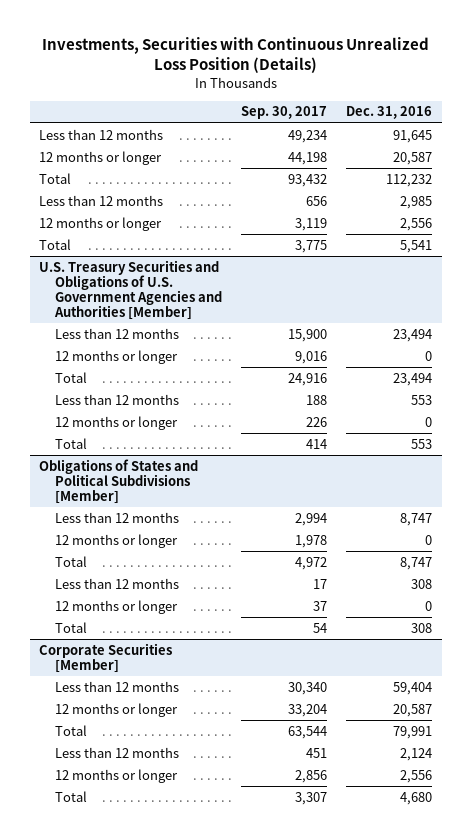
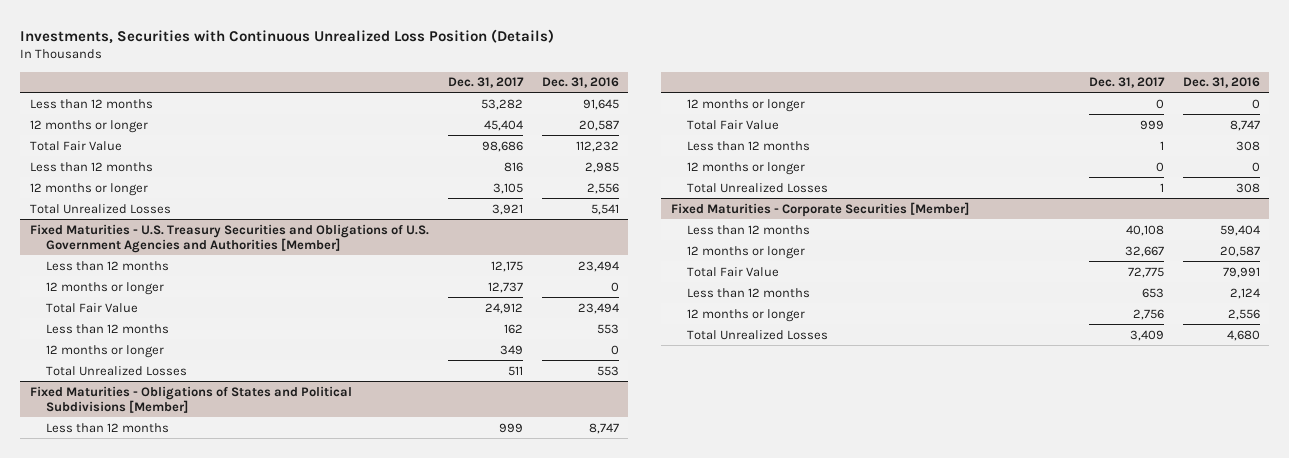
[241,106,328,120] Sep. 30, 2017 -> none
none -> [447,77,524,89] Dec. 31, 2017
[39,172,72,184] Total -> [29,140,122,151] Total Fair Value
[39,238,72,250] Total -> [29,203,171,214] Total Unrealized Losses
[39,259,223,320] U.S. Treasury Securities and Obligations of U.S. Government Agencies and Authorities [Member] -> [29,223,429,253] Fixed Maturities - U.S. Treasury Securities and Obligations of U.S. Government Agencies and Authorities [Member]
[55,371,88,383] Total -> [45,302,138,313] Total Fair Value
[55,437,88,449] Total -> [45,365,187,376] Total Unrealized Losses
[39,458,199,504] Obligations of States and Political Subdivisions [Member] -> [29,385,352,413] Fixed Maturities - Obligations of States and Political Subdivisions [Member]
[55,555,88,567] Total -> [686,119,779,130] Total Fair Value
[55,621,88,633] Total -> [686,182,828,193] Total Unrealized Losses
[39,642,173,673] Corporate Securities [Member] -> [670,201,969,217] Fixed Maturities - Corporate Securities [Member]
[55,724,88,736] Total -> [686,266,779,277] Total Fair Value
[55,790,88,802] Total -> [686,329,828,340] Total Unrealized Losses

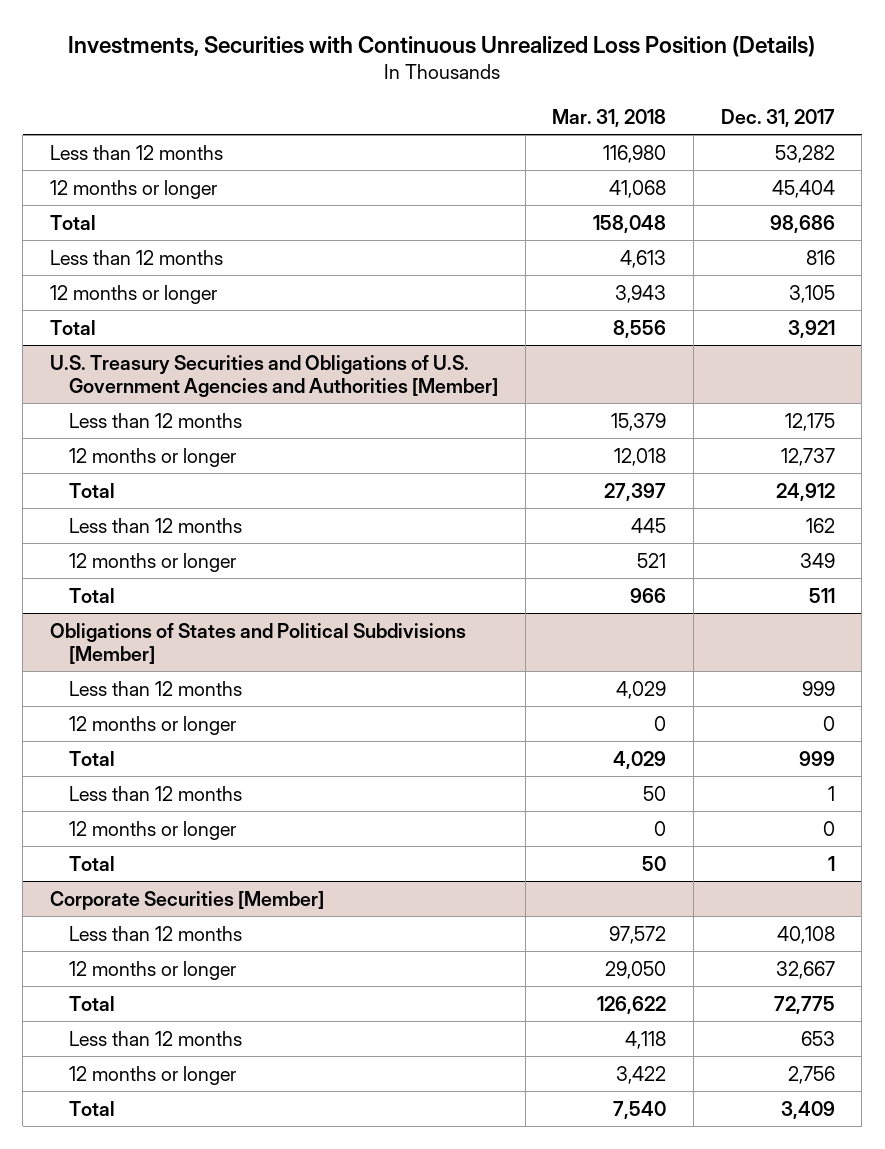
[541,77,619,89] Dec. 31, 2016 -> none
none -> [552,108,667,127] Mar. 31, 2018
[29,140,122,151] Total Fair Value -> [50,214,97,230] Total
[29,203,171,214] Total Unrealized Losses -> [50,319,97,335] Total
[29,223,429,253] Fixed Maturities - U.S. Treasury Securities and Obligations of U.S. Government Agencies and Authorities [Member] -> [50,354,499,397] U.S. Treasury Securities and Obligations of U.S. Government Agencies and Authorities [Member]
[45,302,138,313] Total Fair Value -> [69,482,116,498] Total
[45,365,187,376] Total Unrealized Losses -> [69,587,116,603] Total
[29,385,352,413] Fixed Maturities - Obligations of States and Political Subdivisions [Member] -> [50,622,467,664] Obligations of States and Political Subdivisions [Member]
[686,119,779,130] Total Fair Value -> [69,750,116,766] Total
[686,182,828,193] Total Unrealized Losses -> [69,855,116,871] Total
[670,201,969,217] Fixed Maturities - Corporate Securities [Member] -> [50,890,325,910] Corporate Securities [Member]
[686,266,779,277] Total Fair Value -> [69,995,116,1011] Total
[686,329,828,340] Total Unrealized Losses -> [69,1100,116,1116] Total

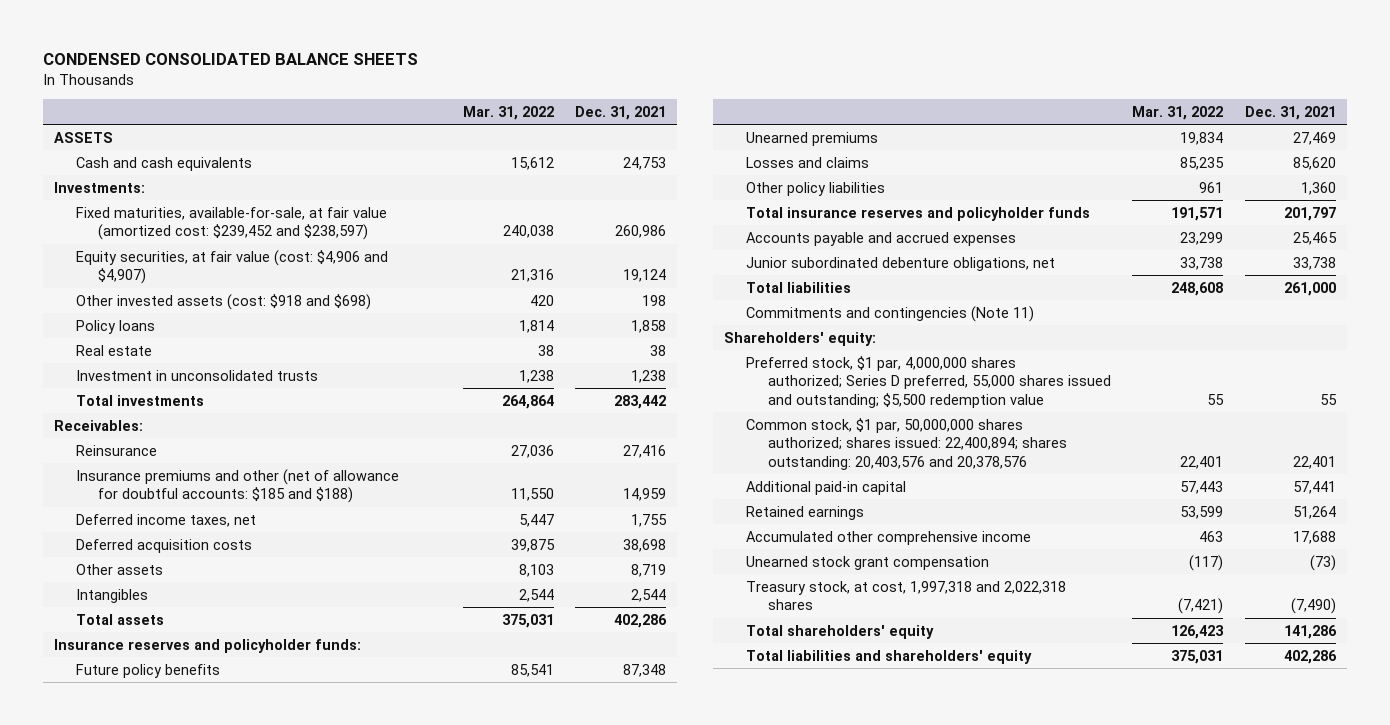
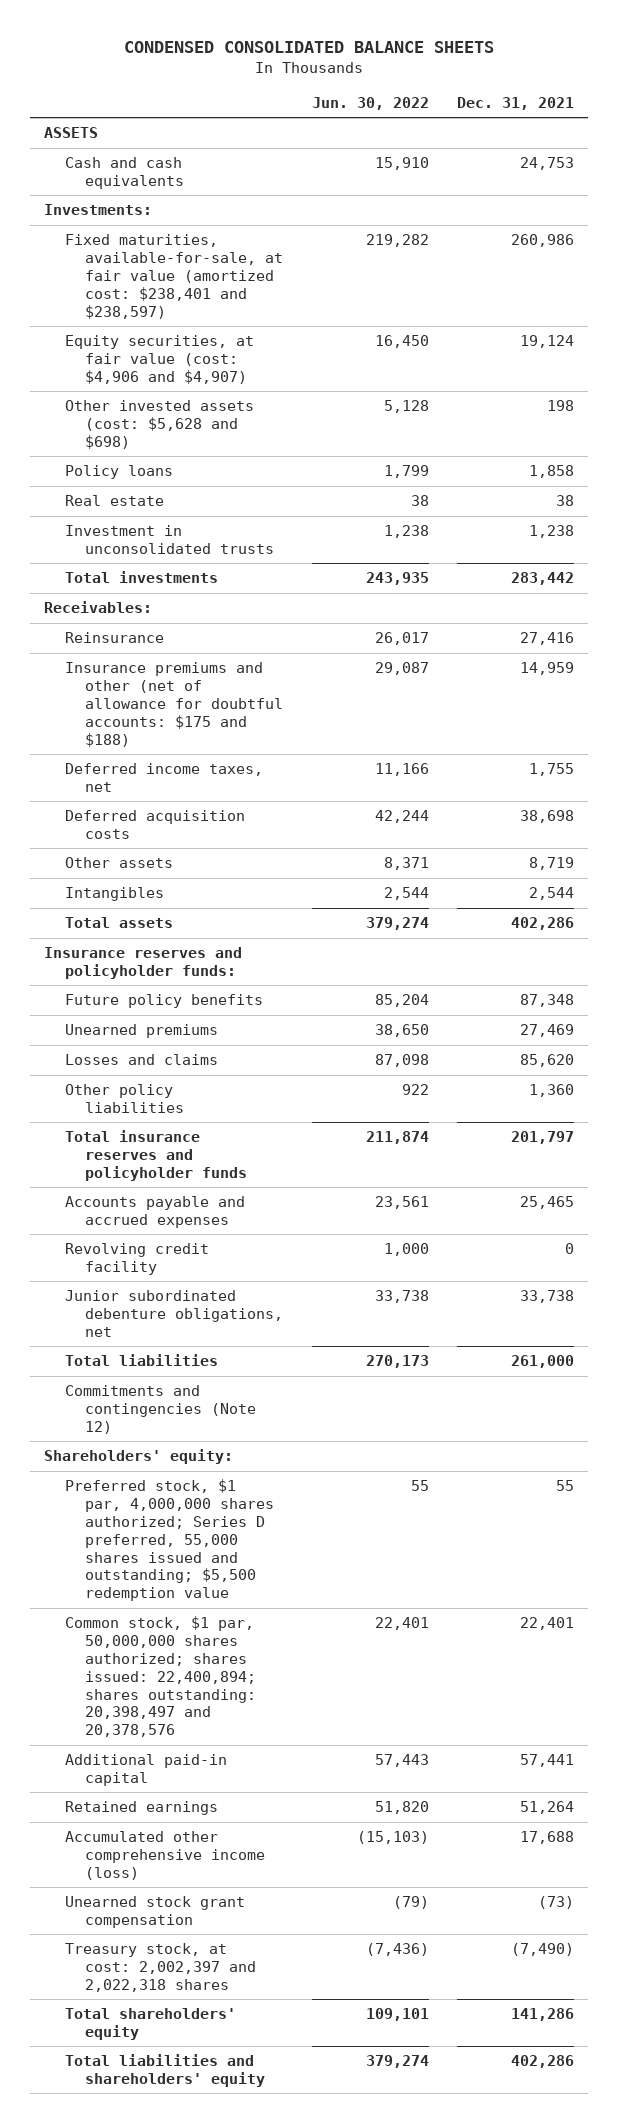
[462,105,554,120] Mar. 31, 2022 -> none
none -> [311,96,429,110] Jun. 30, 2022
[75,206,387,241] Fixed maturities, available-for-sale, at fair value (amortized cost: $239,452 and $238,597) -> [64,234,284,319] Fixed maturities, available-for-sale, at fair value (amortized cost: $238,401 and $238,597)
[75,293,371,310] Other invested assets (cost: $918 and $698) -> [64,400,254,449] Other invested assets (cost: $5,628 and $698)
[75,468,399,504] Insurance premiums and other (net of allowance for doubtful accounts: $185 and $188) -> [64,662,284,747] Insurance premiums and other (net of allowance for doubtful accounts: $175 and $188)
none -> [64,1243,209,1276] Revolving credit facility
[745,305,1034,322] Commitments and contingencies (Note 11) -> [64,1385,257,1434] Commitments and contingencies (Note 12)
[745,417,1067,470] Common stock, $1 par, 50,000,000 shares authorized; shares issued: 22,400,894; shares outstanding: 20,403,576 and 20,378,576 -> [64,1616,257,1738] Common stock, $1 par, 50,000,000 shares authorized; shares issued: 22,400,894; shares outstanding: 20,398,497 and 20,378,576
[745,530,1031,545] Accumulated other comprehensive income -> [64,1831,266,1880] Accumulated other comprehensive income (loss)
[745,580,1066,611] Treasury stock, at cost, 1,997,318 and 2,022,318 shares -> [64,1943,257,1992] Treasury stock, at cost: 2,002,397 and 2,022,318 shares

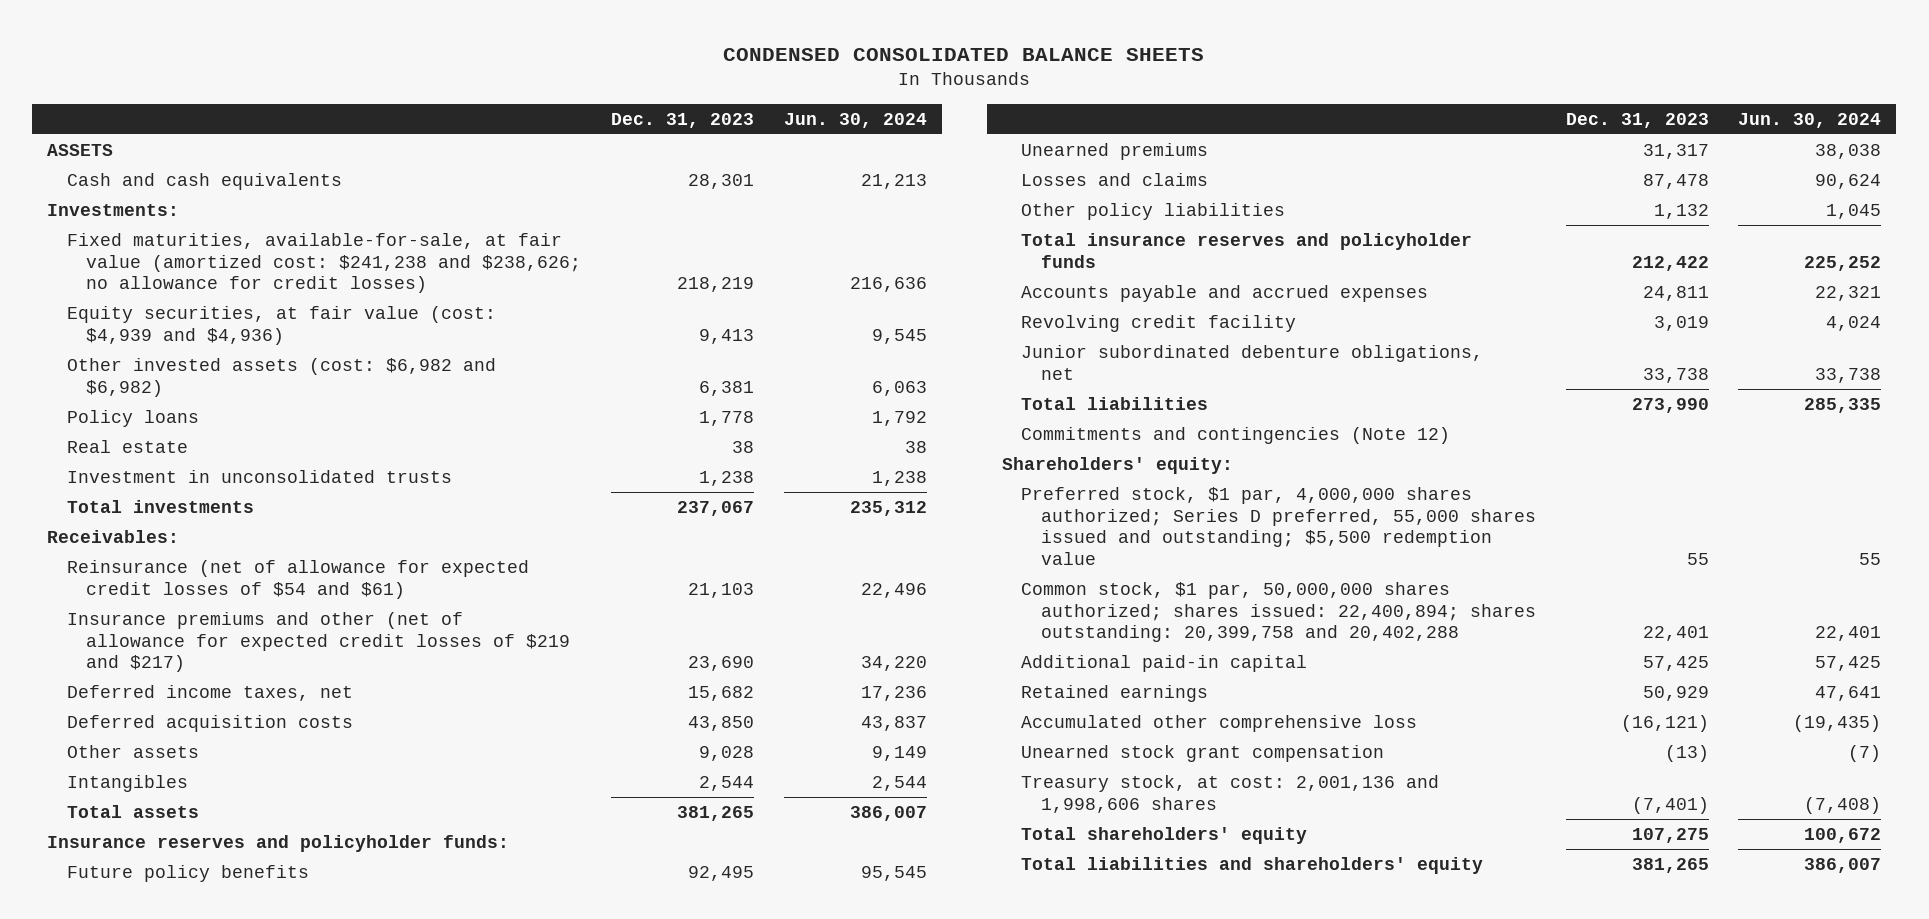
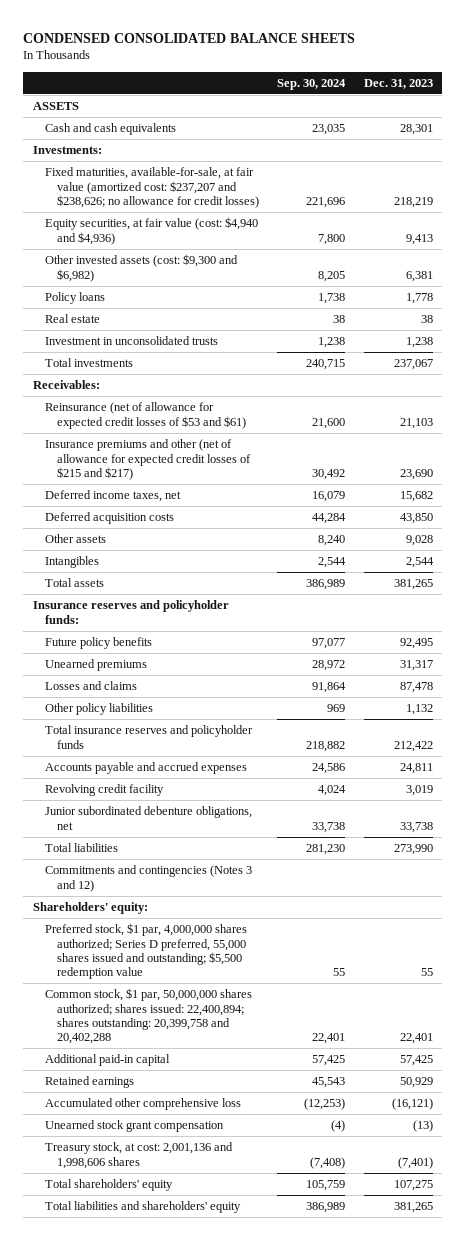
[783,112,927,128] Jun. 30, 2024 -> none
none -> [277,78,347,90] Sep. 30, 2024
[66,233,582,294] Fixed maturities, available-for-sale, at fair value (amortized cost: $241,238 and $238,626; no allowance for credit losses) -> [44,167,260,208] Fixed maturities, available-for-sale, at fair value (amortized cost: $237,207 and $238,626; no allowance for credit losses)
[66,306,496,345] Equity securities, at fair value (cost: $4,939 and $4,936) -> [44,217,258,245] Equity securities, at fair value (cost: $4,940 and $4,936)
[66,358,496,397] Other invested assets (cost: $6,982 and $6,982) -> [44,254,238,282] Other invested assets (cost: $9,300 and $6,982)
[66,560,529,599] Reinsurance (net of allowance for expected credit losses of $54 and $61) -> [44,402,247,429] Reinsurance (net of allowance for expected credit losses of $53 and $61)
[66,612,571,673] Insurance premiums and other (net of allowance for expected credit losses of $219 and $217) -> [44,439,252,480] Insurance premiums and other (net of allowance for expected credit losses of $215 and $217)
[1021,427,1451,445] Commitments and contingencies (Note 12) -> [44,865,252,892] Commitments and contingencies (Notes 3 and 12)

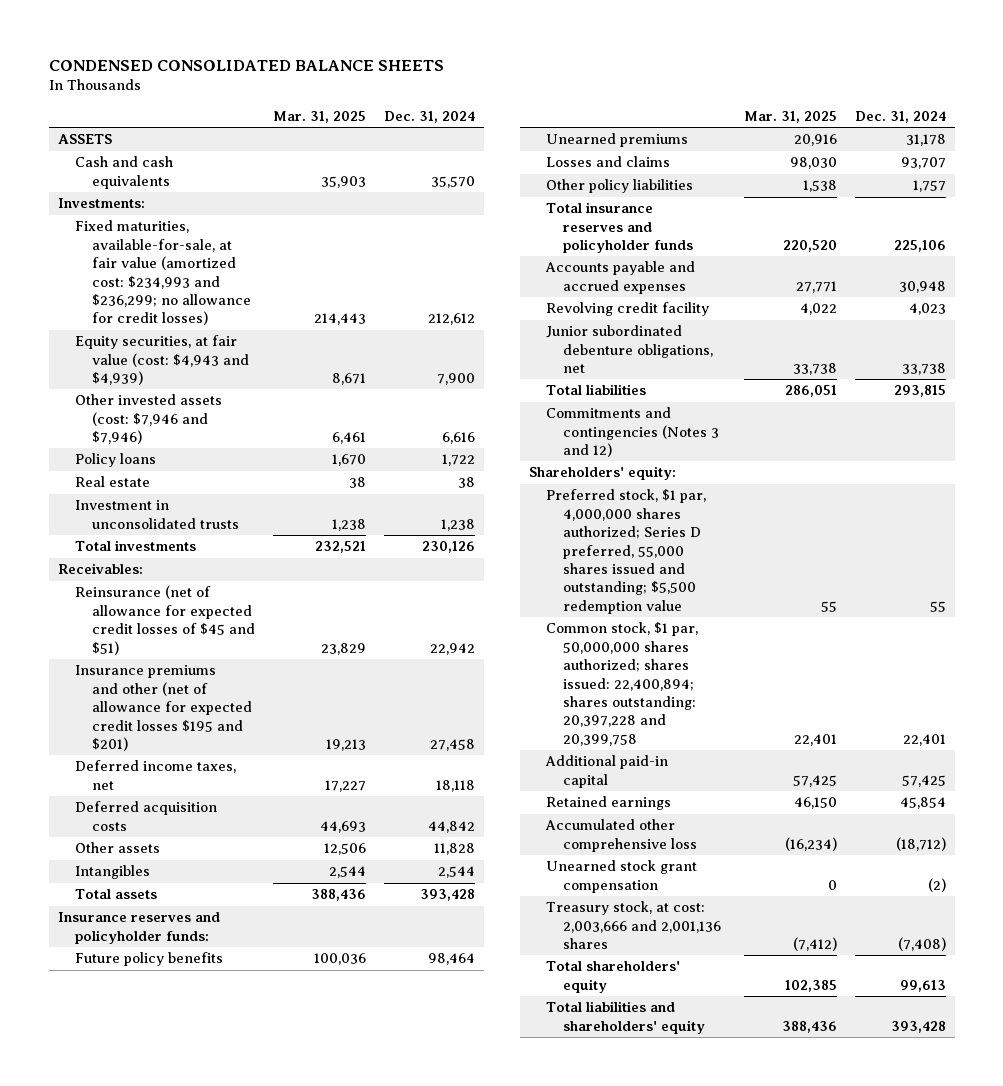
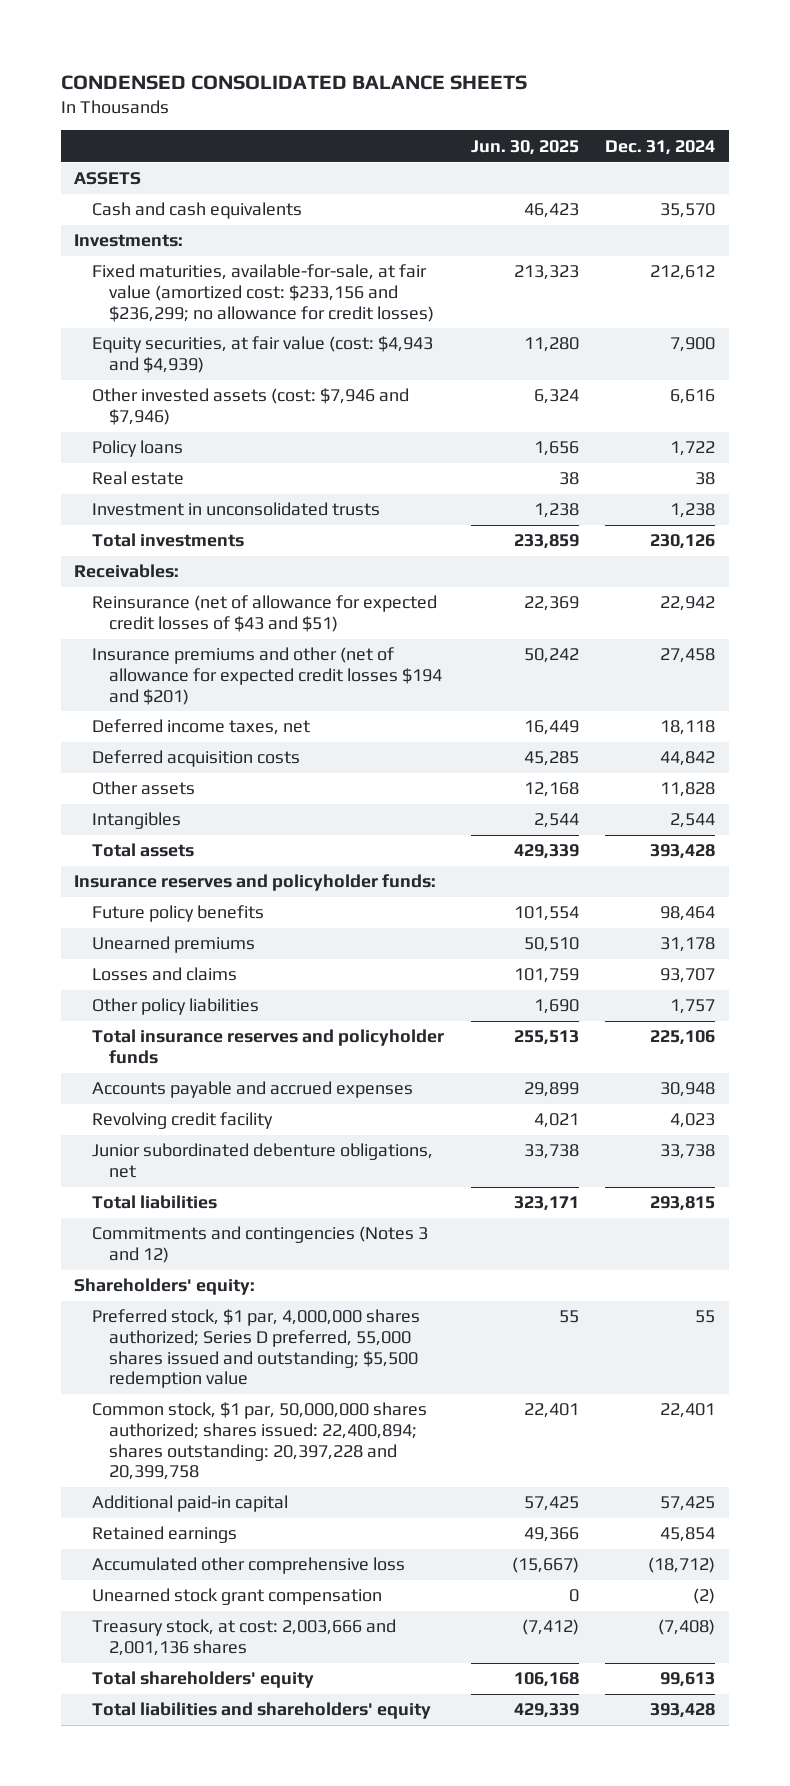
[272,110,366,123] Mar. 31, 2025 -> none
none -> [470,139,579,155] Jun. 30, 2025
[74,220,251,326] Fixed maturities, available-for-sale, at fair value (amortized cost: $234,993 and $236,299; no allowance for credit losses) -> [91,264,435,322] Fixed maturities, available-for-sale, at fair value (amortized cost: $233,156 and $236,299; no allowance for credit losses)
[74,585,255,655] Reinsurance (net of allowance for expected credit losses of $45 and $51) -> [91,595,437,633] Reinsurance (net of allowance for expected credit losses of $43 and $51)
[74,665,252,751] Insurance premiums and other (net of allowance for expected credit losses $195 and $201) -> [91,647,443,705] Insurance premiums and other (net of allowance for expected credit losses $194 and $201)

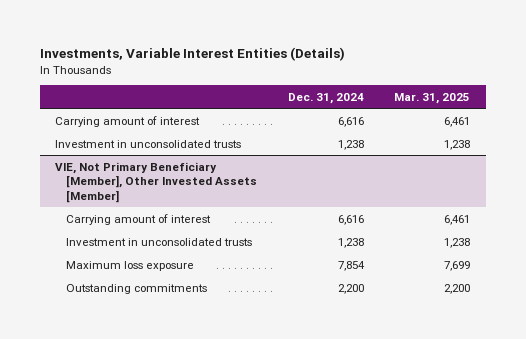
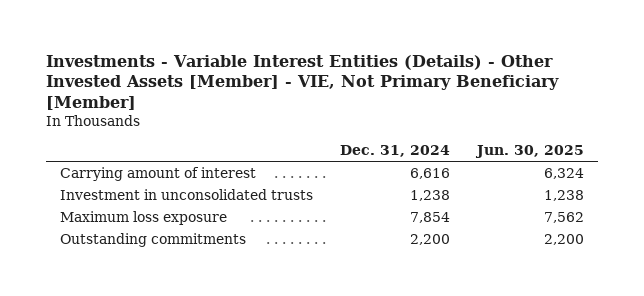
[40,47,346,62] Investments, Variable Interest Entities (Details) -> [45,54,559,110] Investments - Variable Interest Entities (Details) - Other Invested Assets [Member] - VIE, Not Primary Beneficiary [Member]
[394,92,471,104] Mar. 31, 2025 -> none
none -> [475,145,585,159] Jun. 30, 2025
[55,161,258,203] VIE, Not Primary Beneficiary [Member], Other Invested Assets [Member] -> none
[66,213,212,225] Carrying amount of interest -> none
[66,237,253,246] Investment in unconsolidated trusts -> none

